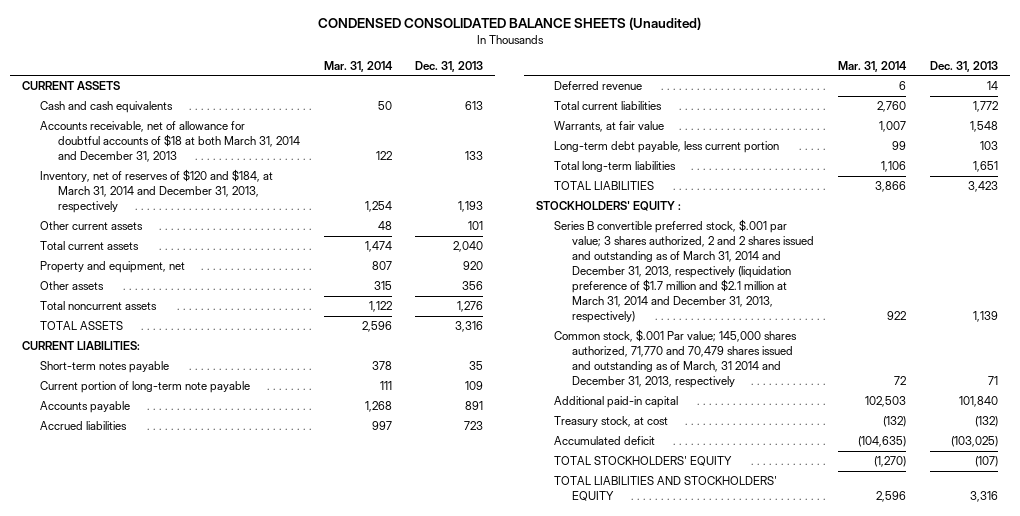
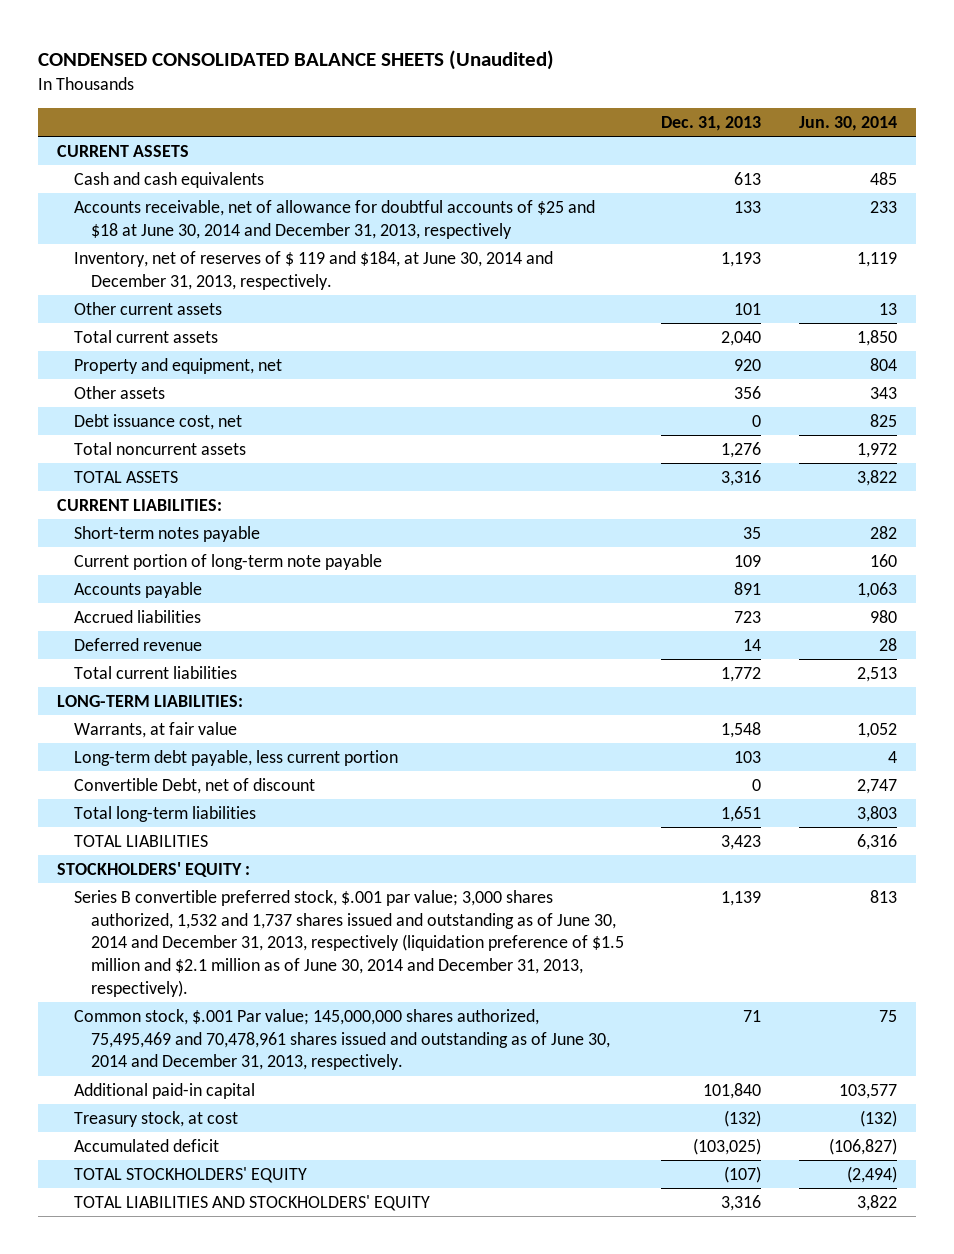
[323,60,393,72] Mar. 31, 2014 -> none
none -> [799,115,898,131] Jun. 30, 2014
[39,121,300,163] Accounts receivable, net of allowance for doubtful accounts of $18 at both March 31, 2014 and December 31, 2013 -> [73,199,595,239] Accounts receivable, net of allowance for doubtful accounts of $25 and $18 at June 30, 2014 and December 31, 2013, respectively
[39,169,273,214] Inventory, net of reserves of $120 and $184, at March 31, 2014 and December 31, 2013, respectively -> [73,250,553,290] Inventory, net of reserves of $ 119 and $184, at June 30, 2014 and December 31, 2013, respectively.
none -> [73,413,242,430] Debt issuance cost, net
none -> [56,694,243,707] LONG-TERM LIABILITIES:
none -> [73,777,315,794] Convertible Debt, net of discount
[554,219,815,324] Series B convertible preferred stock, $.001 par value; 3 shares authorized, 2 and 2 shares issued and outstanding as of March 31, 2014 and December 31, 2013, respectively (liquidation preference of $1.7 million and $2.1 million at March 31, 2014 and December 31, 2013, respectively) -> [73,889,624,997] Series B convertible preferred stock, $.001 par value; 3,000 shares authorized, 1,532 and 1,737 shares issued and outstanding as of June 30, 2014 and December 31, 2013, respectively (liquidation preference of $1.5 million and $2.1 million as of June 30, 2014 and December 31, 2013, respectively).
[554,329,798,389] Common stock, $.001 Par value; 145,000 shares authorized, 71,770 and 70,479 shares issued and outstanding as of March, 31 2014 and December 31, 2013, respectively -> [73,1008,610,1071] Common stock, $.001 Par value; 145,000,000 shares authorized, 75,495,469 and 70,478,961 shares issued and outstanding as of June 30, 2014 and December 31, 2013, respectively.

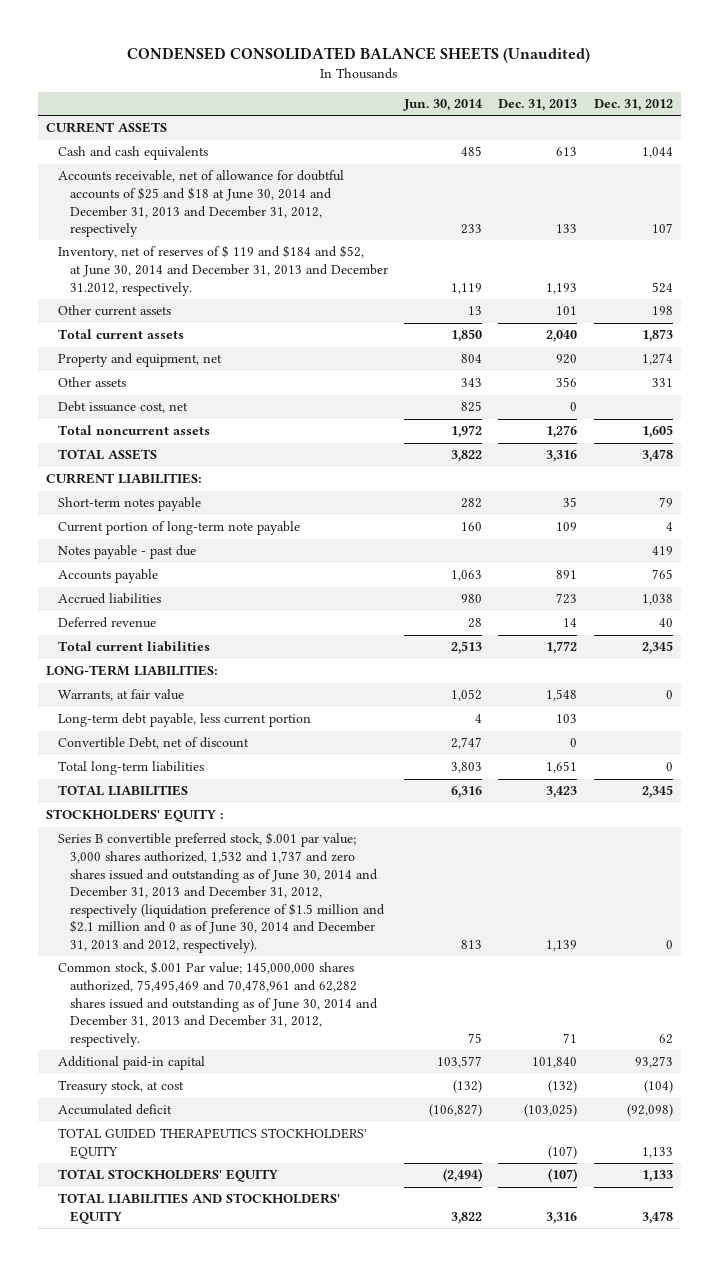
none -> [593,98,673,111] Dec. 31, 2012
[73,199,595,239] Accounts receivable, net of allowance for doubtful accounts of $25 and $18 at June 30, 2014 and December 31, 2013, respectively -> [58,170,345,238] Accounts receivable, net of allowance for doubtful accounts of $25 and $18 at June 30, 2014 and December 31, 2013 and December 31, 2012, respectively
[73,250,553,290] Inventory, net of reserves of $ 119 and $184, at June 30, 2014 and December 31, 2013, respectively. -> [58,245,389,296] Inventory, net of reserves of $ 119 and $184 and $52, at June 30, 2014 and December 31, 2013 and December 31.2012, respectively.
none -> [58,545,197,560] Notes payable - past due
[73,889,624,997] Series B convertible preferred stock, $.001 par value; 3,000 shares authorized, 1,532 and 1,737 shares issued and outstanding as of June 30, 2014 and December 31, 2013, respectively (liquidation preference of $1.5 million and $2.1 million as of June 30, 2014 and December 31, 2013, respectively). -> [58,832,386,954] Series B convertible preferred stock, $.001 par value; 3,000 shares authorized, 1,532 and 1,737 and zero shares issued and outstanding as of June 30, 2014 and December 31, 2013 and December 31, 2012, respectively (liquidation preference of $1.5 million and $2.1 million and 0 as of June 30, 2014 and December 31, 2013 and 2012, respectively).
[73,1008,610,1071] Common stock, $.001 Par value; 145,000,000 shares authorized, 75,495,469 and 70,478,961 shares issued and outstanding as of June 30, 2014 and December 31, 2013, respectively. -> [58,961,379,1047] Common stock, $.001 Par value; 145,000,000 shares authorized, 75,495,469 and 70,478,961 and 62,282 shares issued and outstanding as of June 30, 2014 and December 31, 2013 and December 31, 2012, respectively.
none -> [58,1128,368,1159] TOTAL GUIDED THERAPEUTICS STOCKHOLDERS' EQUITY

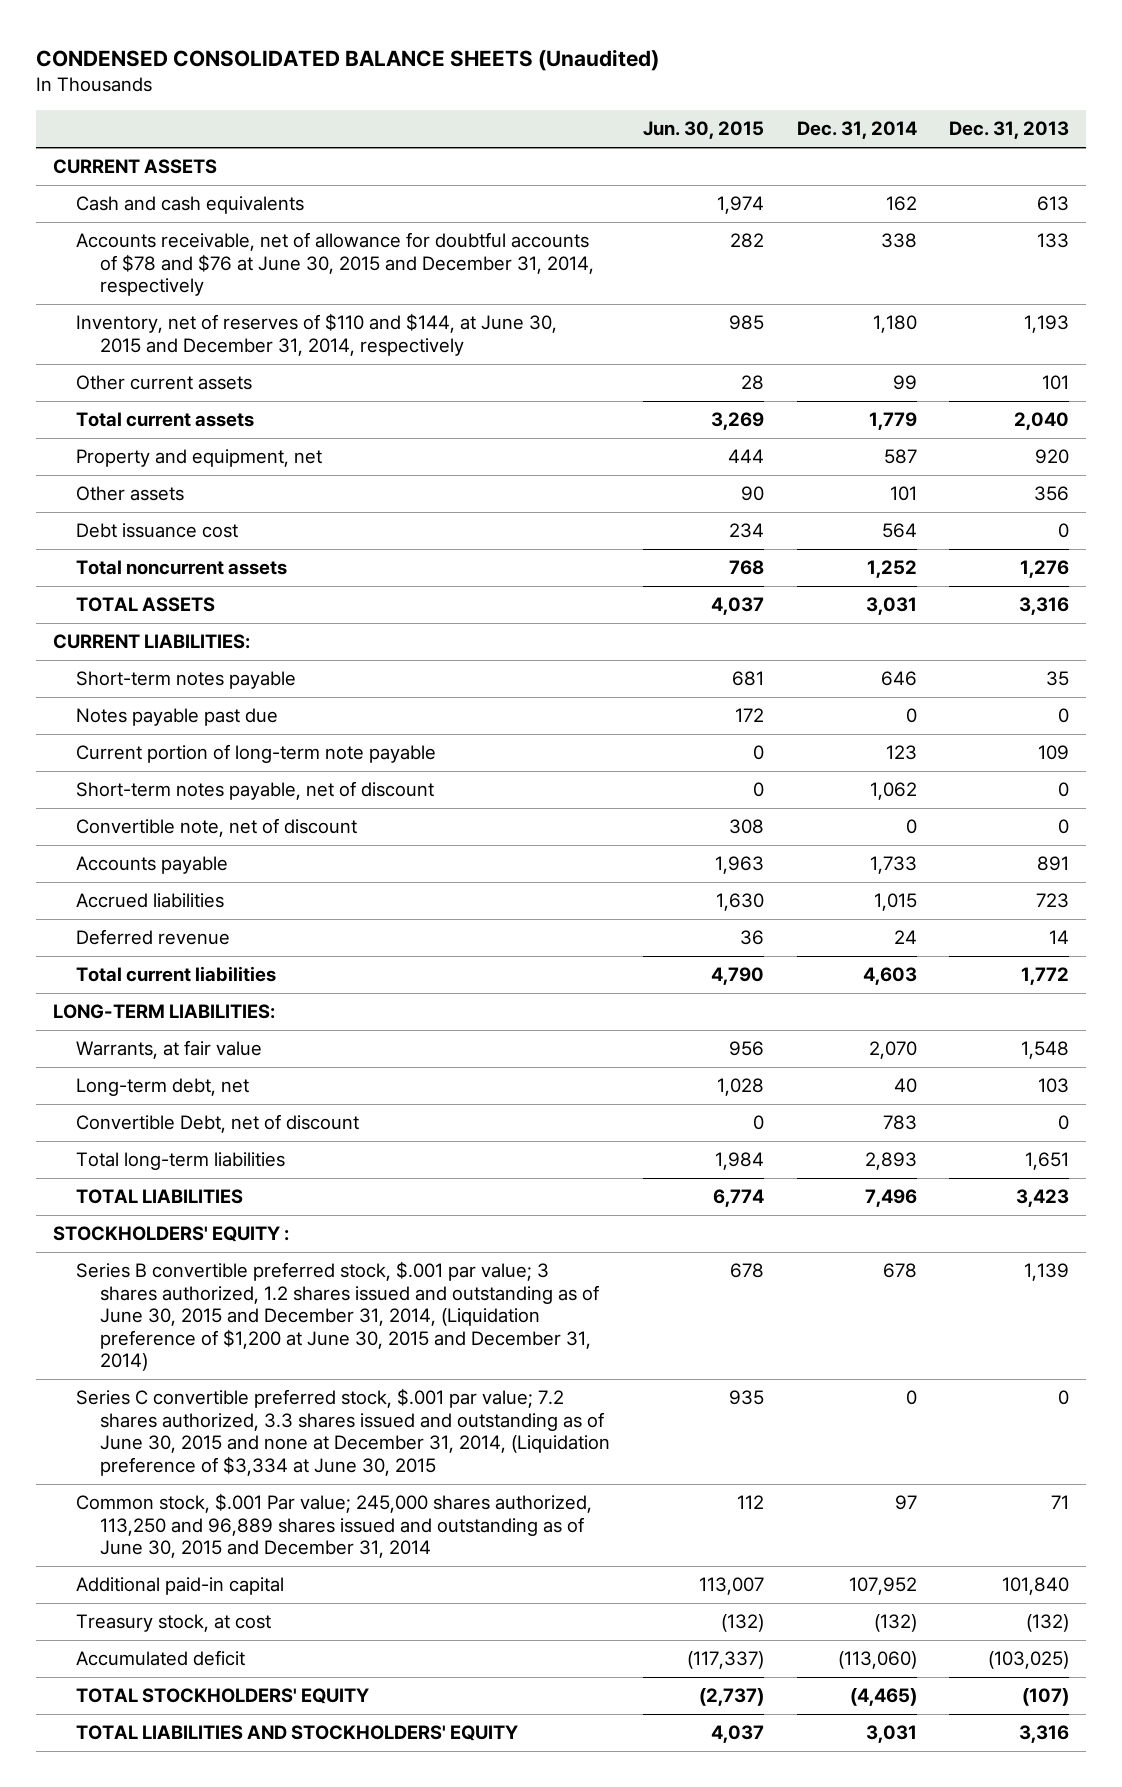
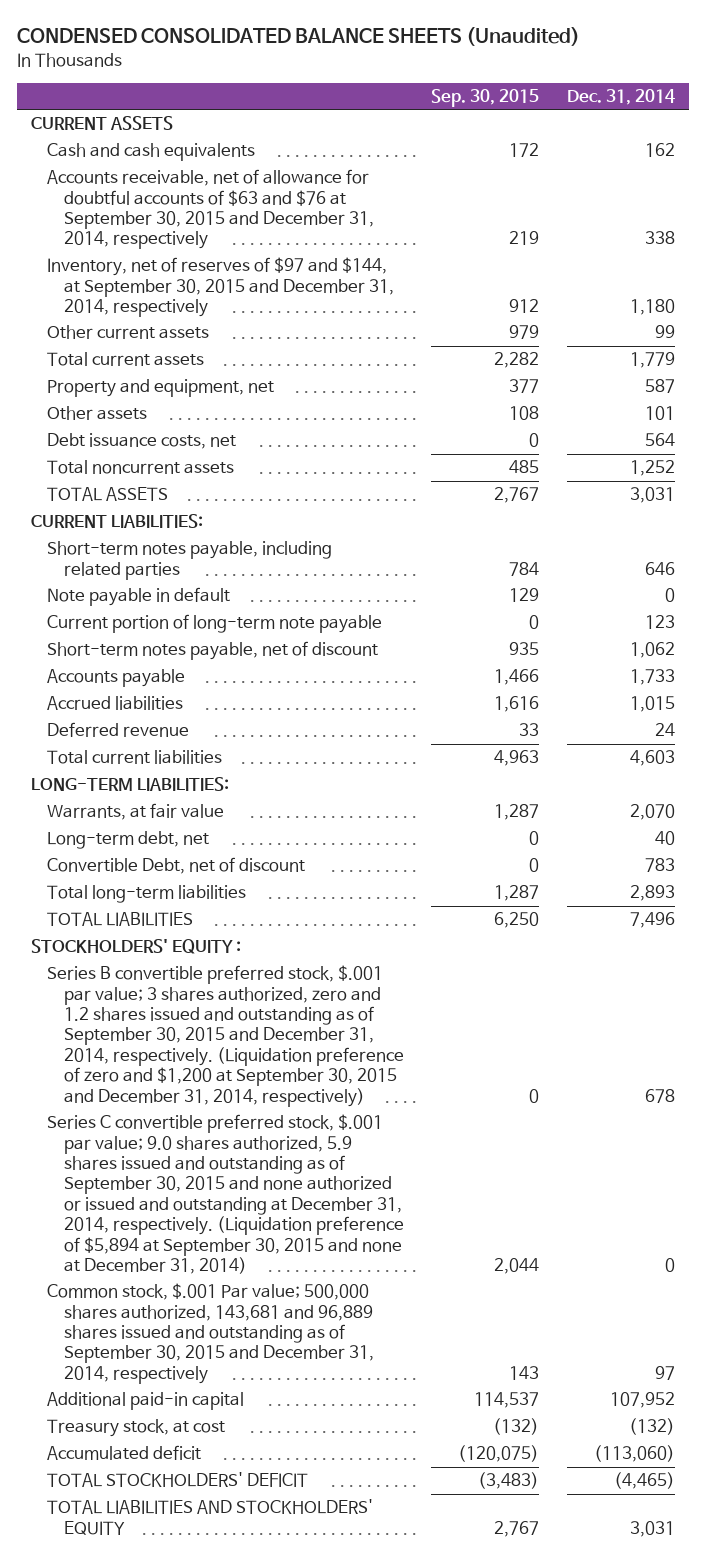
[642,121,764,140] Jun. 30, 2015 -> none
[949,121,1070,140] Dec. 31, 2013 -> none
none -> [431,88,540,107] Sep. 30, 2015
[76,232,595,297] Accounts receivable, net of allowance for doubtful accounts of $78 and $76 at June 30, 2015 and December 31, 2014, respectively -> [47,169,374,250] Accounts receivable, net of allowance for doubtful accounts of $63 and $76 at September 30, 2015 and December 31, 2014, respectively
[76,313,558,356] Inventory, net of reserves of $110 and $144, at June 30, 2015 and December 31, 2014, respectively -> [47,257,394,318] Inventory, net of reserves of $97 and $144, at September 30, 2015 and December 31, 2014, respectively
[76,523,239,539] Debt issuance cost -> [47,433,237,450] Debt issuance costs, net
[76,708,279,727] Notes payable past due -> none
[76,671,297,690] Short-term notes payable -> [47,541,333,580] Short-term notes payable, including related parties
none -> [47,587,231,607] Note payable in default
[76,818,358,838] Convertible note, net of discount -> none
[76,1261,600,1372] Series B convertible preferred stock, $.001 par value; 3 shares authorized, 1.2 shares issued and outstanding as of June 30, 2015 and December 31, 2014, (Liquidation preference of $1,200 at June 30, 2015 and December 31, 2014) -> [47,965,404,1107] Series B convertible preferred stock, $.001 par value; 3 shares authorized, zero and 1.2 shares issued and outstanding as of September 30, 2015 and December 31, 2014, respectively. (Liquidation preference of zero and $1,200 at September 30, 2015 and December 31, 2014, respectively)
[76,1388,611,1476] Series C convertible preferred stock, $.001 par value; 7.2 shares authorized, 3.3 shares issued and outstanding as of June 30, 2015 and none at December 31, 2014, (Liquidation preference of $3,334 at June 30, 2015 -> [47,1114,404,1275] Series C convertible preferred stock, $.001 par value; 9.0 shares authorized, 5.9 shares issued and outstanding as of September 30, 2015 and none authorized or issued and outstanding at December 31, 2014, respectively. (Liquidation preference of $5,894 at September 30, 2015 and none at December 31, 2014)
[76,1493,593,1559] Common stock, $.001 Par value; 245,000 shares authorized, 113,250 and 96,889 shares issued and outstanding as of June 30, 2015 and December 31, 2014 -> [47,1283,374,1384] Common stock, $.001 Par value; 500,000 shares authorized, 143,681 and 96,889 shares issued and outstanding as of September 30, 2015 and December 31, 2014, respectively
[76,1688,370,1705] TOTAL STOCKHOLDERS' EQUITY -> [47,1472,309,1488] TOTAL STOCKHOLDERS' DEFICIT

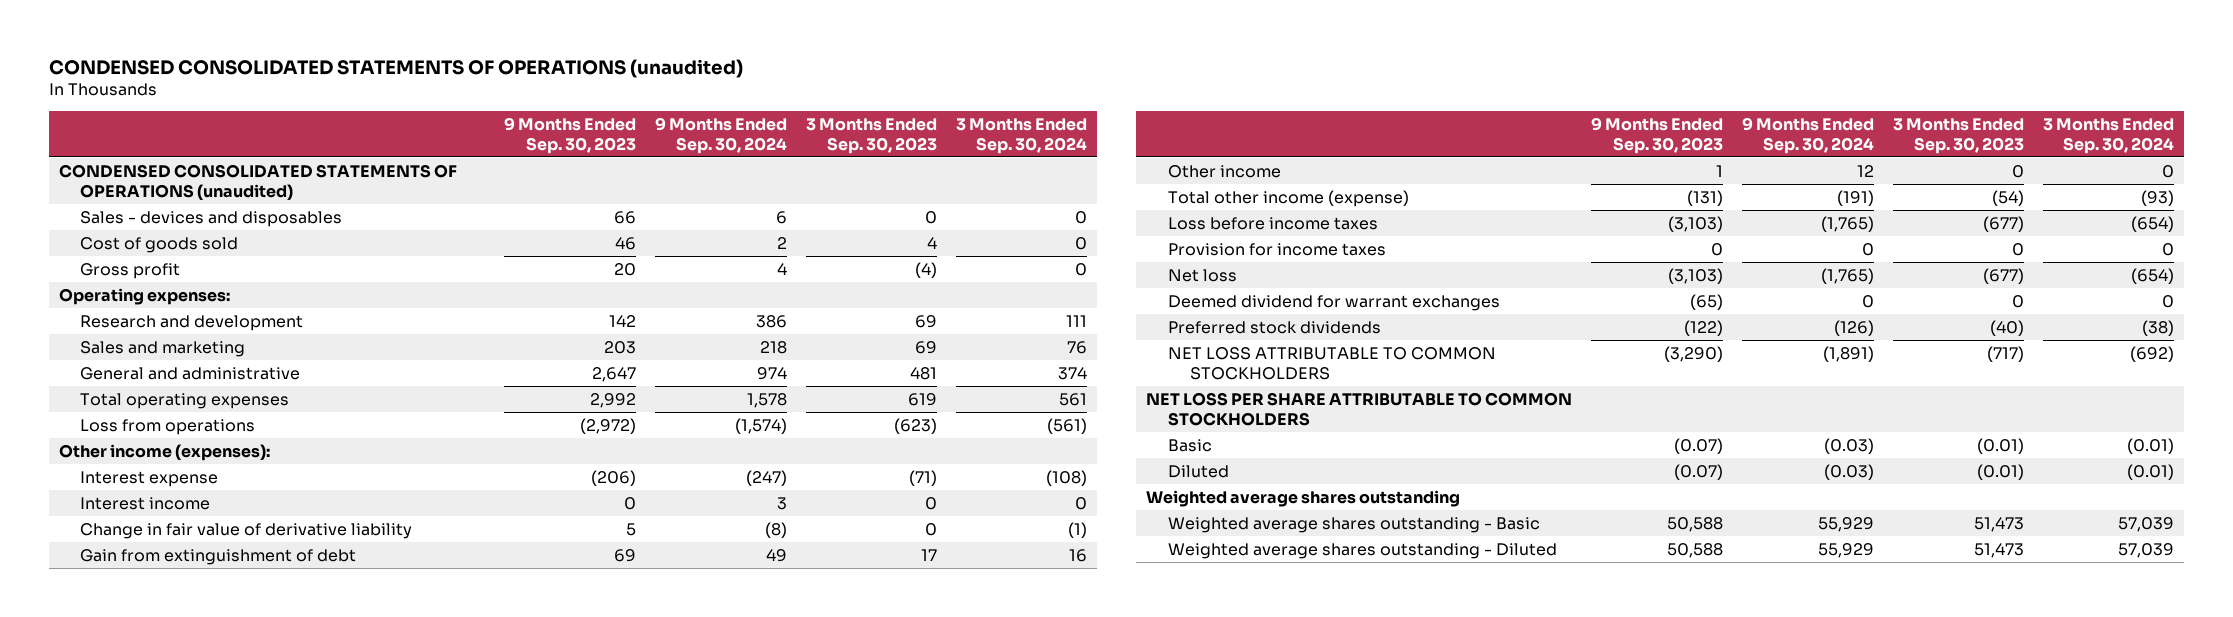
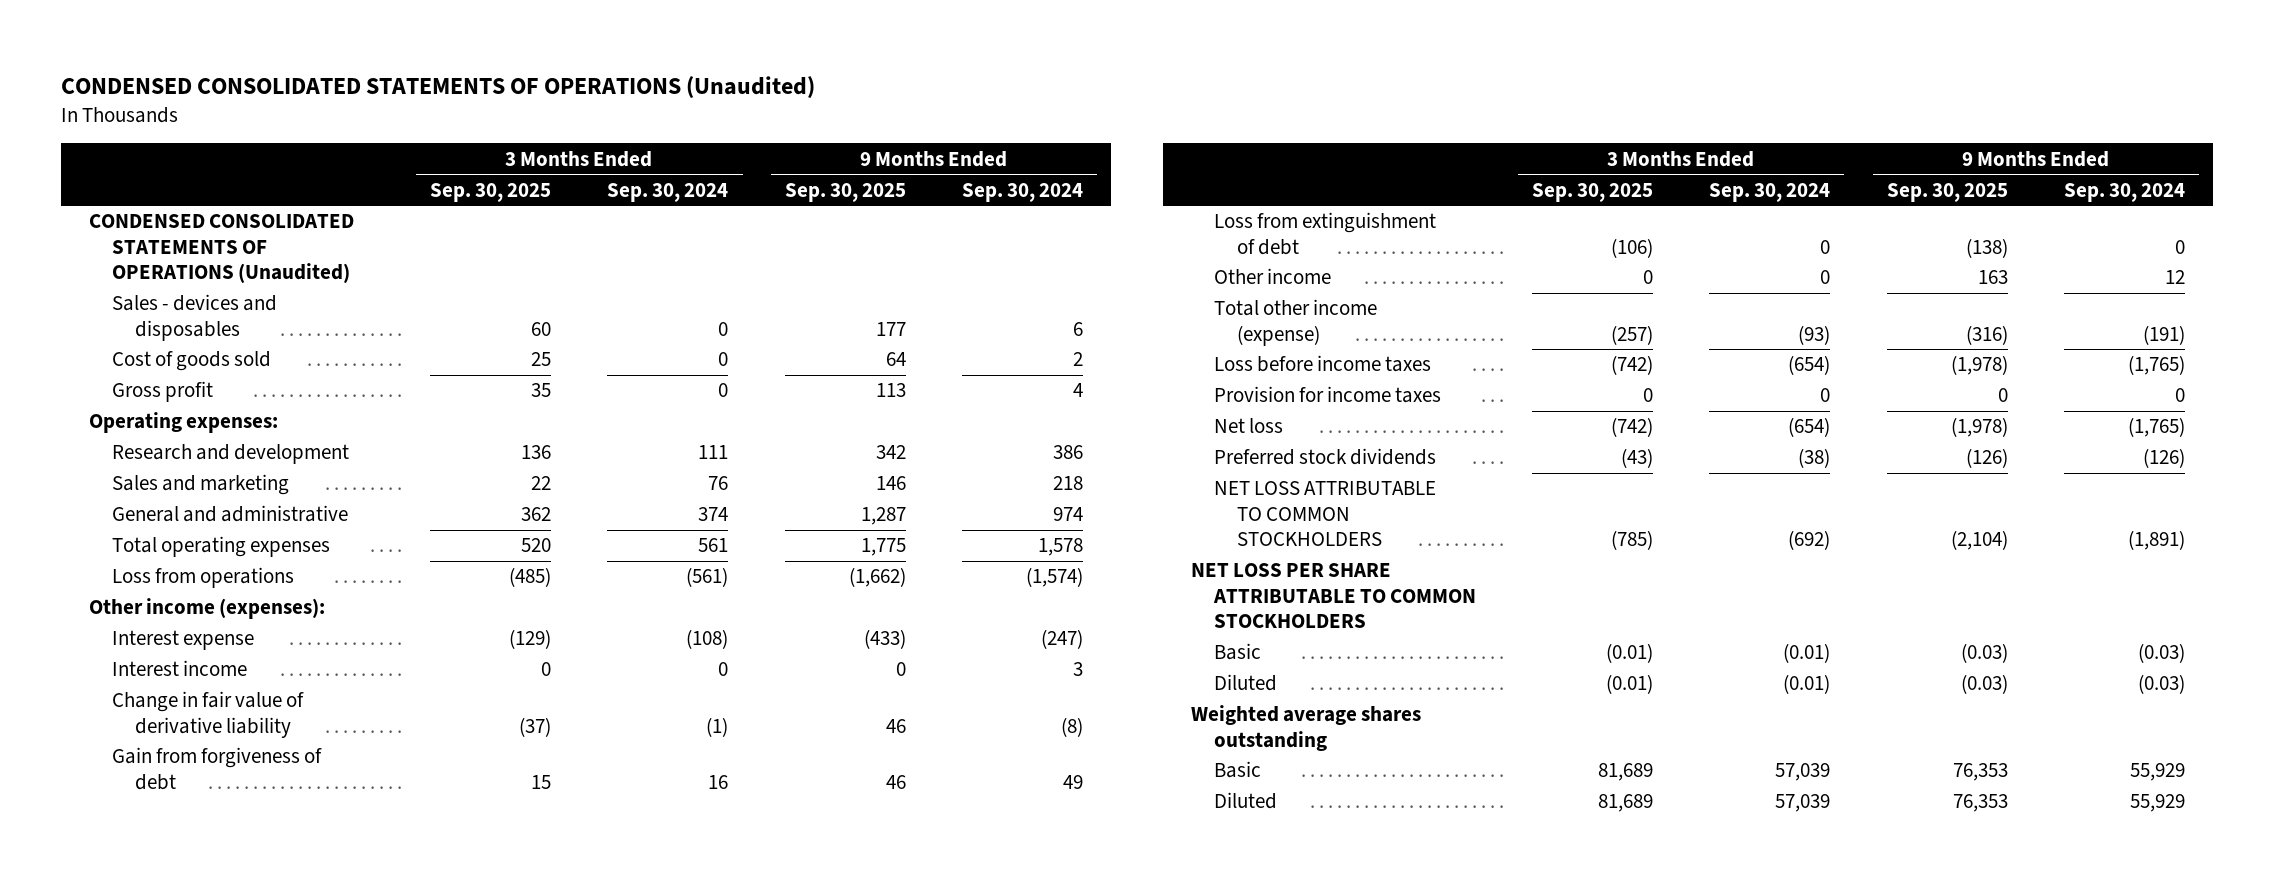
[48,58,743,78] CONDENSED CONSOLIDATED STATEMENTS OF OPERATIONS (unaudited) -> [61,75,816,98] CONDENSED CONSOLIDATED STATEMENTS OF OPERATIONS (Unaudited)
[503,116,636,154] 9 Months Ended Sep. 30, 2023 -> none
[805,117,937,154] 3 Months Ended Sep. 30, 2023 -> none
none -> [430,182,552,202] Sep. 30, 2025
none -> [784,182,906,202] Sep. 30, 2025
[58,163,457,200] CONDENSED CONSOLIDATED STATEMENTS OF OPERATIONS (unaudited) -> [89,214,355,284] CONDENSED CONSOLIDATED STATEMENTS OF OPERATIONS (Unaudited)
none -> [112,747,323,790] Gain from forgiveness of debt
[80,548,357,565] Gain from extinguishment of debt -> [1214,212,1437,255] Loss from extinguishment of debt
[765,548,787,562] 49 -> [2174,239,2185,254] 0
[1069,548,1088,562] 16 -> [1820,239,1831,254] 0
[1167,294,1500,311] Deemed dividend for warrant exchanges -> none
[1167,516,1540,533] Weighted average shares outstanding - Basic -> [1214,761,1262,779] Basic
[1167,542,1557,559] Weighted average shares outstanding - Diluted -> [1214,792,1278,810] Diluted

